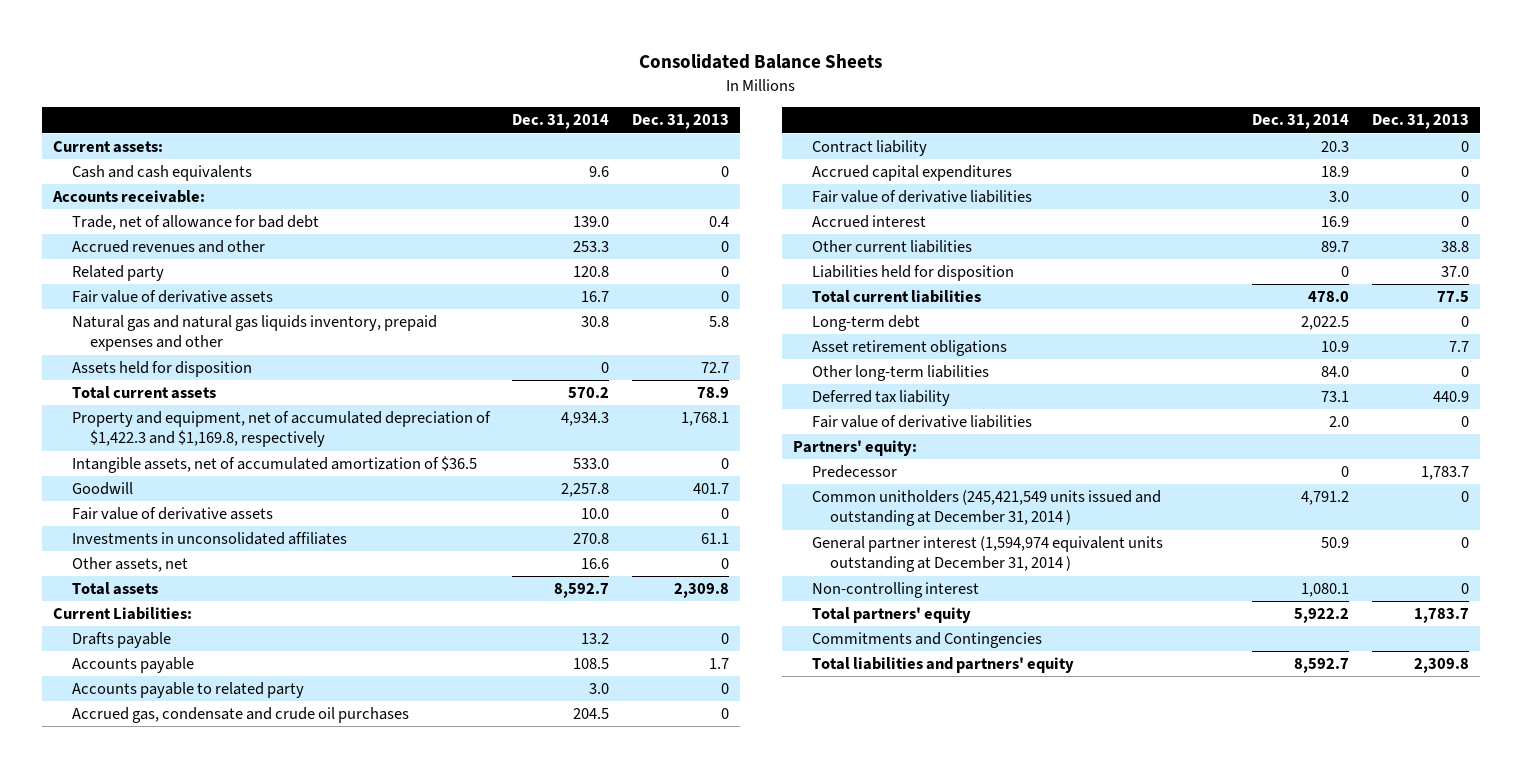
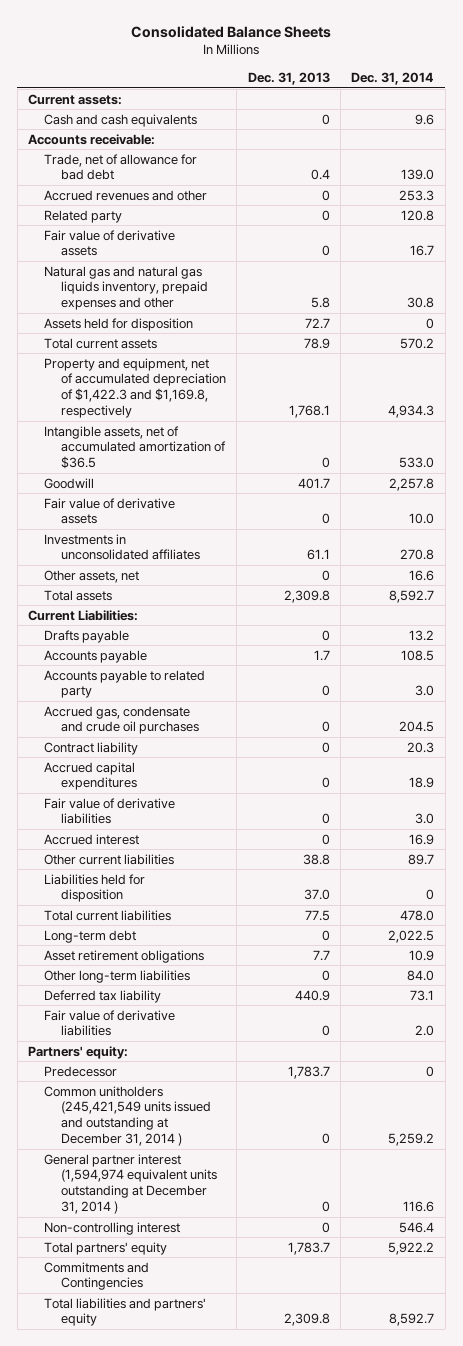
[1301,491,1350,506] 4,791.2 -> [388,1132,435,1146] 5,259.2
[1321,537,1350,549] 50.9 -> [403,1200,435,1212] 116.6
[1301,583,1350,598] 1,080.1 -> [399,1221,435,1233] 546.4

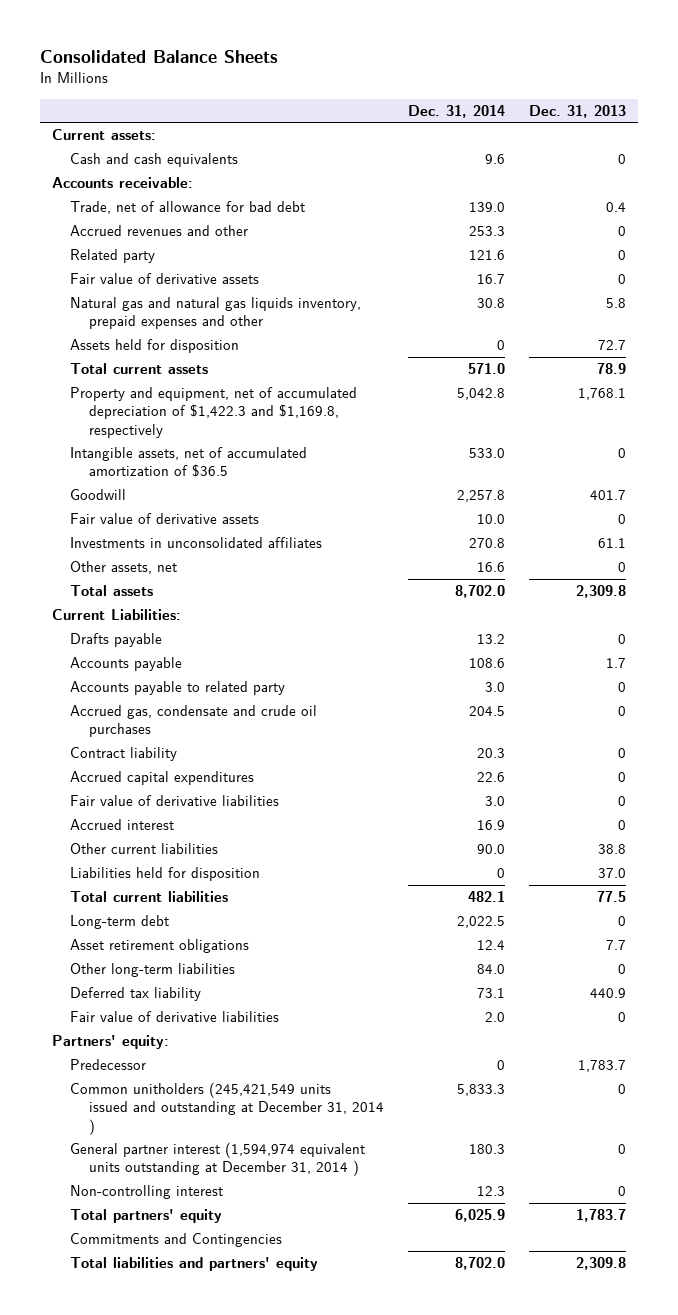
[401,209,435,221] 120.8 -> [469,250,506,261] 121.6
[400,337,435,349] 570.2 -> [468,363,506,375] 571.0
[388,404,435,418] 4,934.3 -> [457,388,506,401] 5,042.8
[389,589,435,603] 8,592.7 -> [455,585,506,599] 8,702.0
[401,649,435,661] 108.5 -> [469,658,506,669] 108.6
[409,777,435,789] 18.9 -> [477,772,506,783] 22.6
[408,853,435,865] 89.7 -> [477,844,506,855] 90.0
[400,909,435,921] 478.0 -> [468,891,506,903] 482.1
[409,949,435,961] 10.9 -> [477,940,506,951] 12.4
[388,1132,435,1146] 5,259.2 -> [457,1084,506,1097] 5,833.3
[403,1200,435,1212] 116.6 -> [469,1144,506,1155] 180.3
[399,1221,435,1233] 546.4 -> [477,1186,506,1197] 12.3
[388,1241,435,1255] 5,922.2 -> [455,1209,506,1223] 6,025.9
[389,1313,435,1327] 8,592.7 -> [455,1257,506,1271] 8,702.0

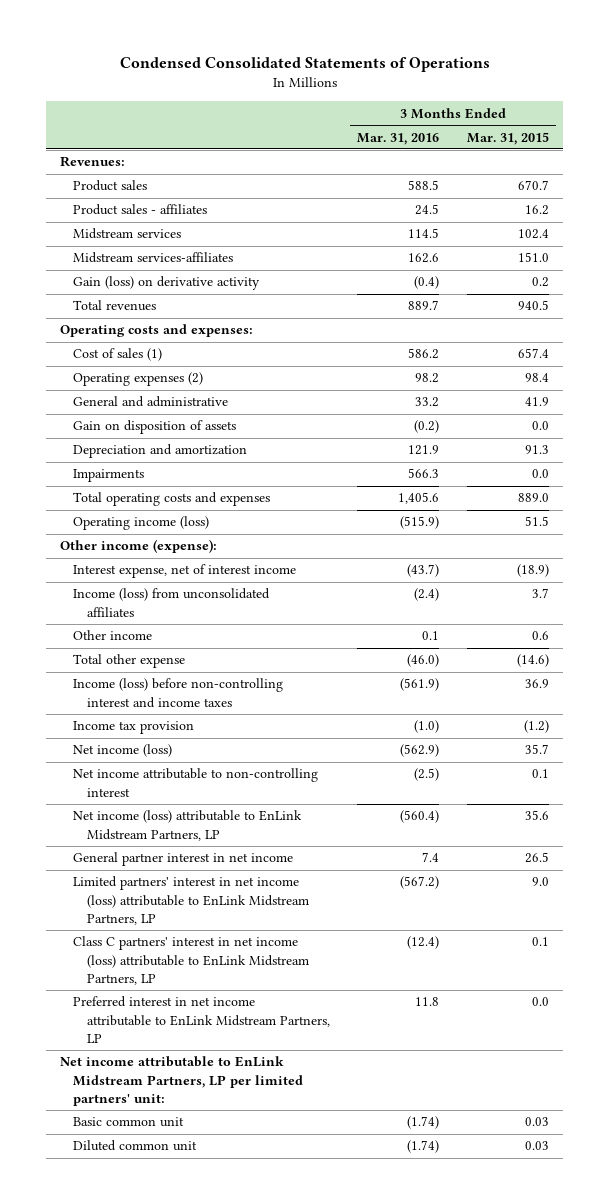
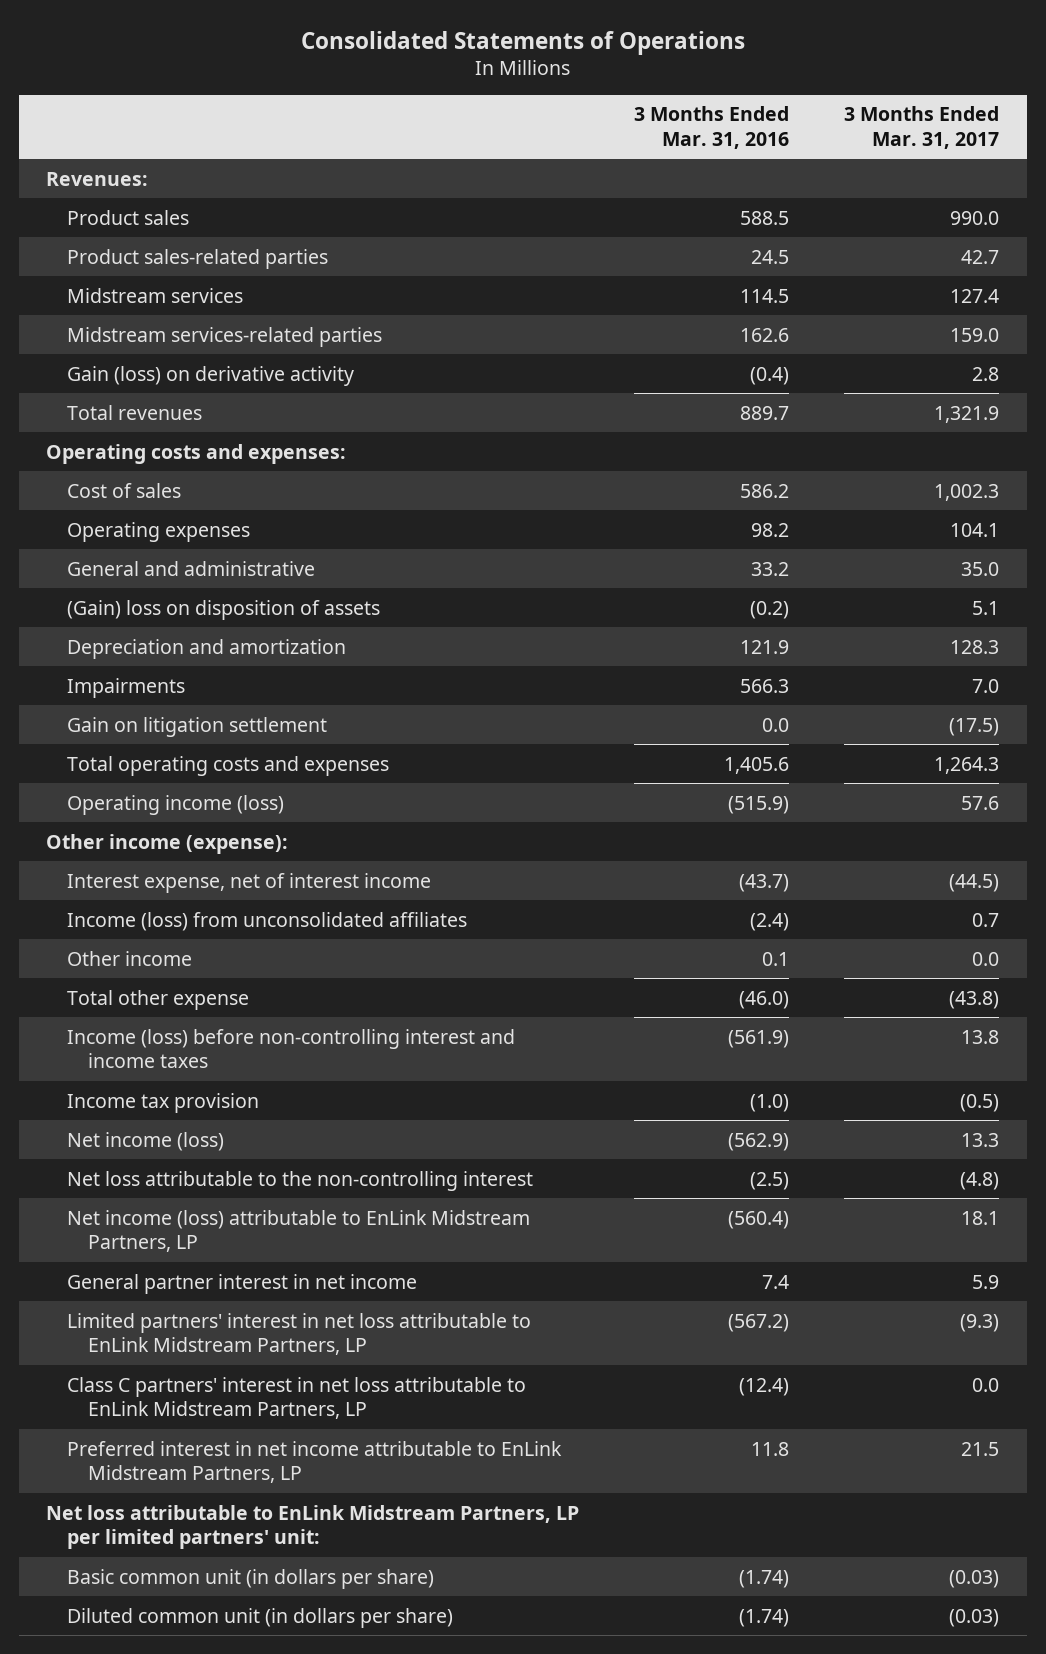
[119,57,490,73] Condensed Consolidated Statements of Operations -> [300,30,745,55] Consolidated Statements of Operations
[466,131,549,145] Mar. 31, 2015 -> none
none -> [844,106,1000,149] 3 Months Ended Mar. 31, 2017
[73,204,208,216] Product sales - affiliates -> [67,248,329,269] Product sales-related parties
[73,252,234,264] Midstream services-affiliates -> [67,326,383,347] Midstream services-related parties
[73,348,163,362] Cost of sales (1) -> [67,482,182,498] Cost of sales
[73,372,204,387] Operating expenses (2) -> [67,521,251,542] Operating expenses
[73,420,237,435] Gain on disposition of assets -> [67,599,381,620] (Gain) loss on disposition of assets
none -> [67,716,328,737] Gain on litigation settlement
[73,768,319,797] Net income attributable to non-controlling interest -> [67,1170,534,1191] Net loss attributable to the non-controlling interest
[73,876,309,925] Limited partners' interest in net income (loss) attributable to EnLink Midstream Partners, LP -> [67,1312,532,1355] Limited partners' interest in net loss attributable to EnLink Midstream Partners, LP
[73,936,309,985] Class C partners' interest in net income (loss) attributable to EnLink Midstream Partners, LP -> [67,1376,527,1419] Class C partners' interest in net loss attributable to EnLink Midstream Partners, LP
[60,1056,304,1106] Net income attributable to EnLink Midstream Partners, LP per limited partners' unit: -> [46,1504,580,1549] Net loss attributable to EnLink Midstream Partners, LP per limited partners' unit:
[73,1117,185,1128] Basic common unit -> [67,1568,435,1589] Basic common unit (in dollars per share)
[73,1140,198,1152] Diluted common unit -> [67,1607,454,1628] Diluted common unit (in dollars per share)

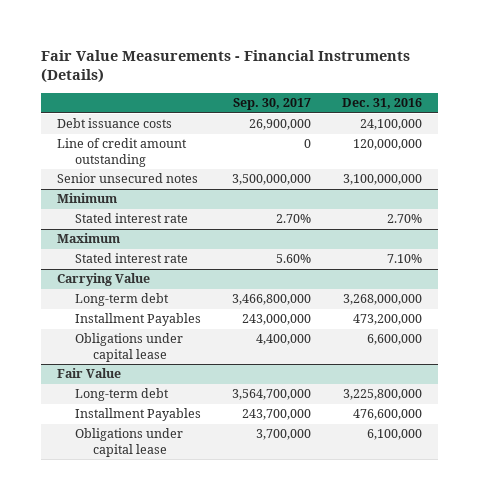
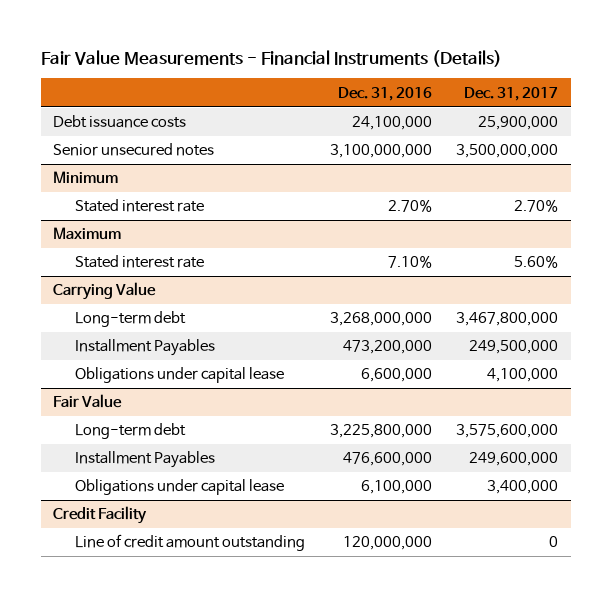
[233,98,312,111] Sep. 30, 2017 -> none
none -> [464,86,559,101] Dec. 31, 2017
[56,138,187,167] Line of credit amount outstanding -> none
none -> [53,506,148,525] Credit Facility
none -> [75,534,306,552] Line of credit amount outstanding

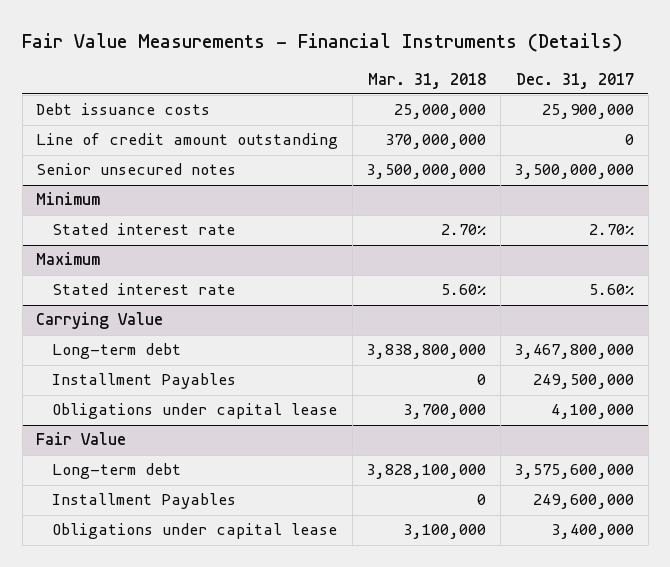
[337,86,432,101] Dec. 31, 2016 -> none
none -> [368,72,487,89] Mar. 31, 2018
none -> [36,133,339,150] Line of credit amount outstanding
[53,506,148,525] Credit Facility -> none
[75,534,306,552] Line of credit amount outstanding -> none

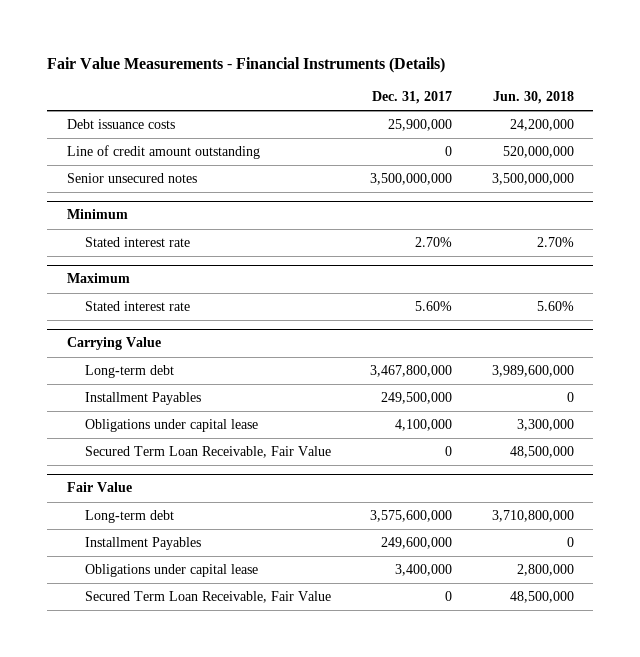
[368,72,487,89] Mar. 31, 2018 -> none
none -> [492,90,574,104] Jun. 30, 2018
none -> [84,446,331,459] Secured Term Loan Receivable, Fair Value
none -> [84,591,331,604] Secured Term Loan Receivable, Fair Value

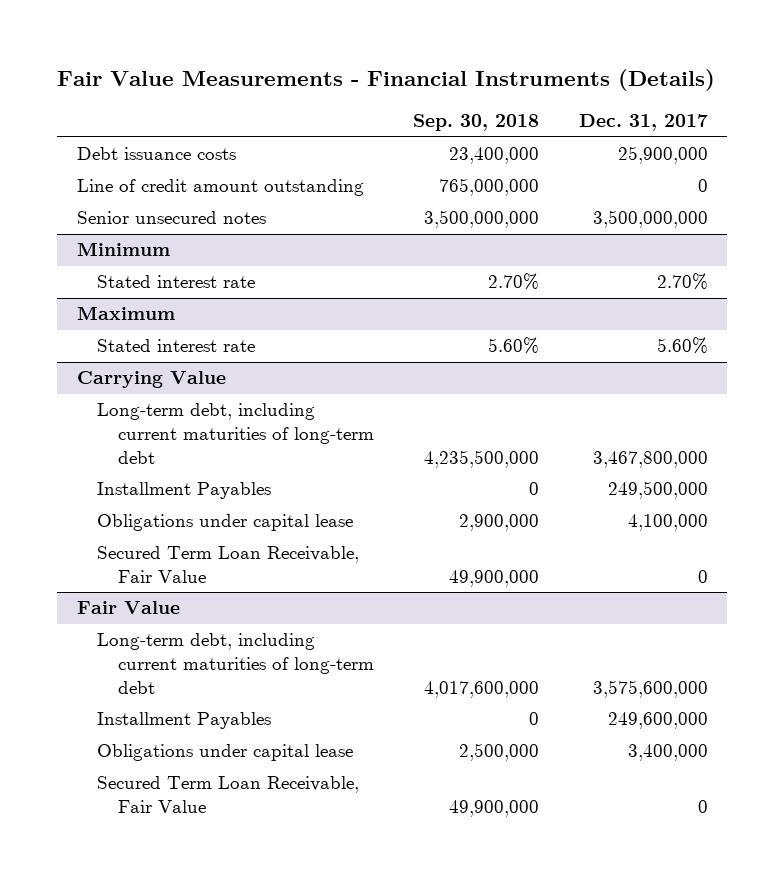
[492,90,574,104] Jun. 30, 2018 -> none
none -> [413,114,540,132] Sep. 30, 2018
[84,365,174,379] Long-term debt -> [97,403,375,464] Long-term debt, including current maturities of long-term debt
[84,510,174,524] Long-term debt -> [97,633,375,694] Long-term debt, including current maturities of long-term debt

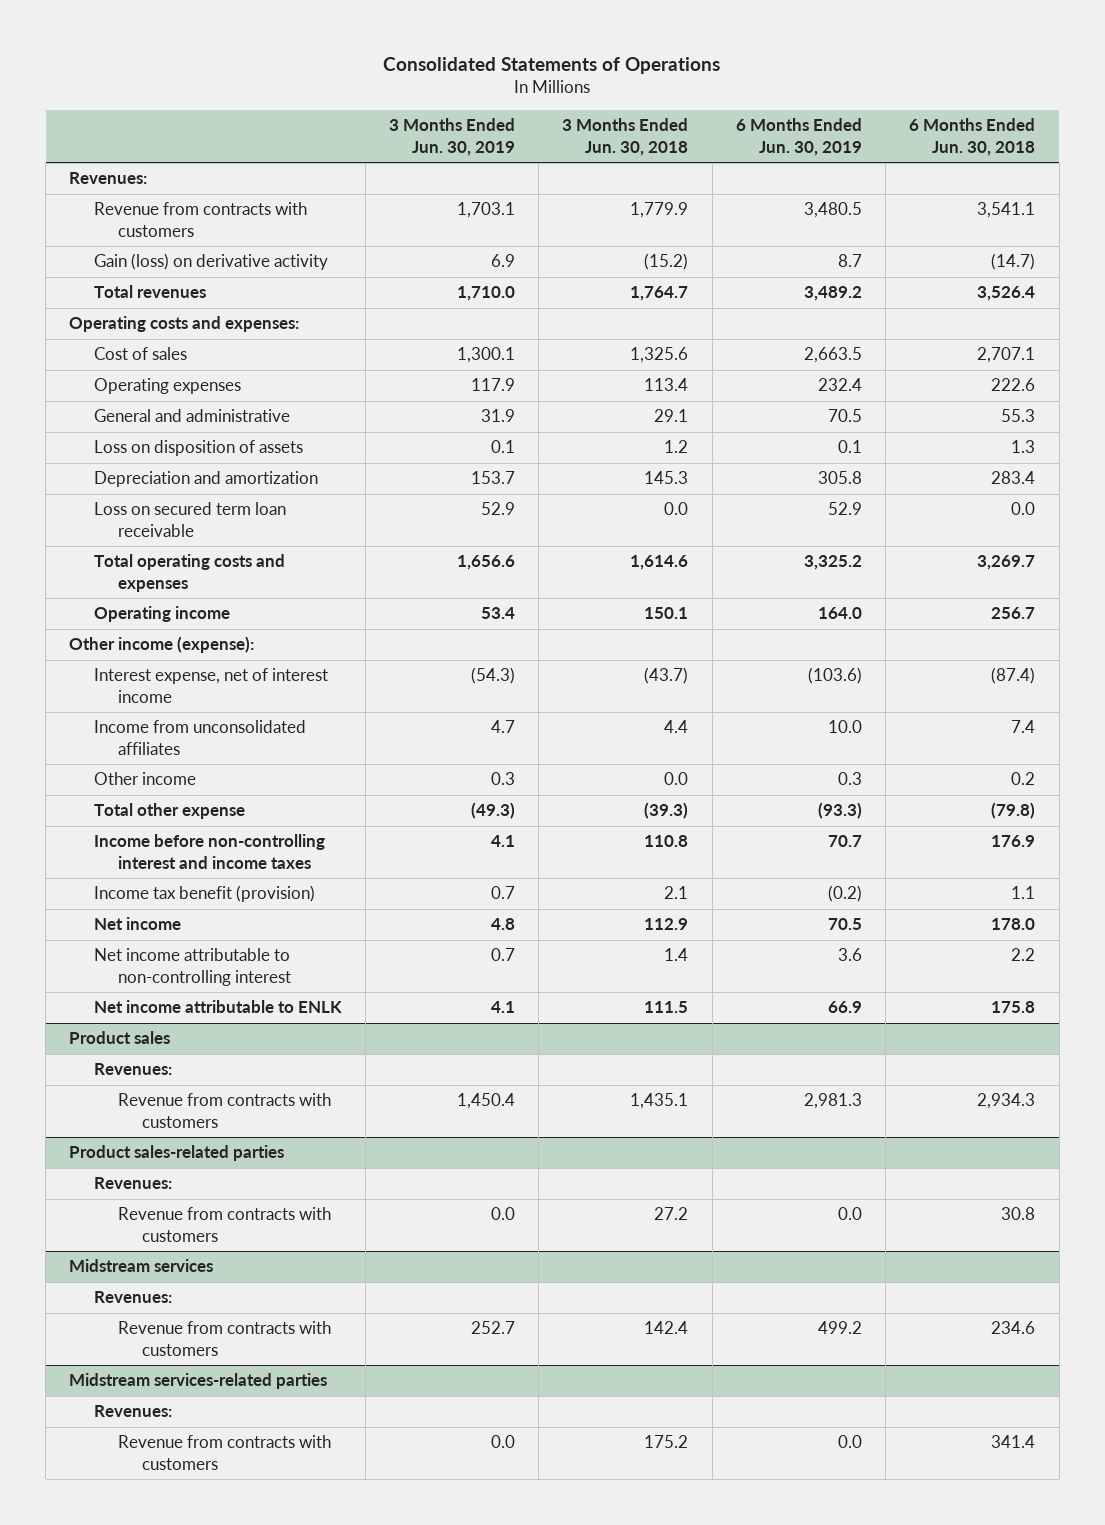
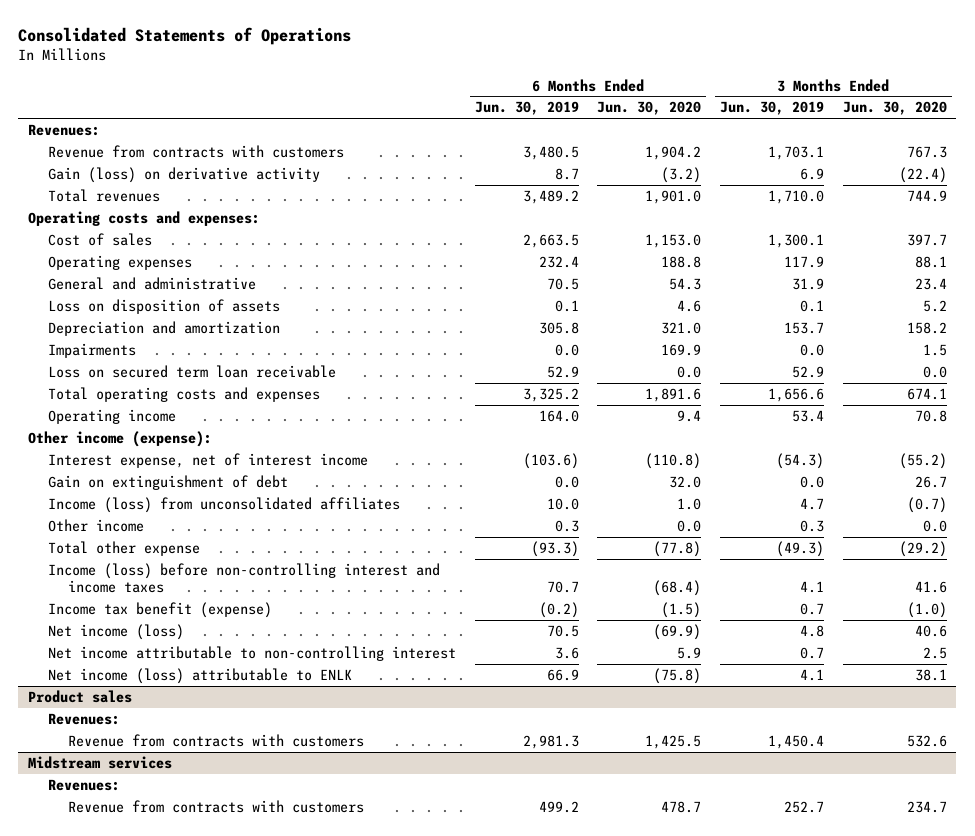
[562,118,689,156] 3 Months Ended Jun. 30, 2018 -> none
[909,118,1036,156] 6 Months Ended Jun. 30, 2018 -> none
none -> [597,101,702,116] Jun. 30, 2020
none -> [842,101,947,116] Jun. 30, 2020
none -> [47,342,136,358] Impairments
none -> [47,474,288,490] Gain on extinguishment of debt
[93,720,306,755] Income from unconsolidated affiliates -> [47,496,400,513] Income (loss) from unconsolidated affiliates
[93,834,325,869] Income before non-controlling interest and income taxes -> [47,562,440,594] Income (loss) before non-controlling interest and income taxes
[93,885,315,903] Income tax benefit (provision) -> [47,601,272,618] Income tax benefit (expense)
[93,917,181,931] Net income -> [47,623,184,640] Net income (loss)
[93,1000,342,1014] Net income attributable to ENLK -> [47,667,352,684] Net income (loss) attributable to ENLK
[69,1145,285,1162] Product sales-related parties -> none
[93,1177,172,1190] Revenues: -> none
[117,1207,331,1242] Revenue from contracts with customers -> none
[69,1373,328,1390] Midstream services-related parties -> none
[93,1405,172,1418] Revenues: -> none
[117,1435,331,1470] Revenue from contracts with customers -> none

